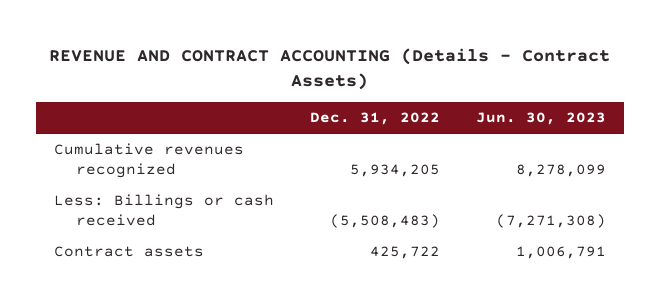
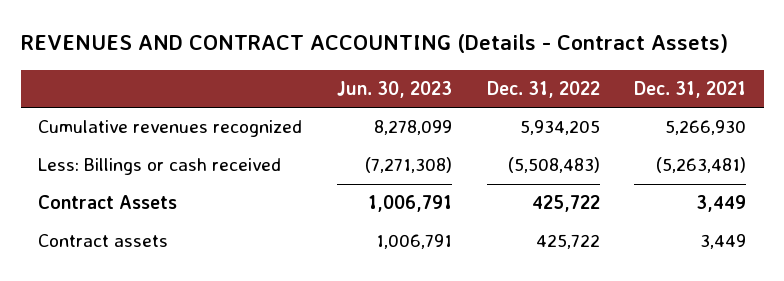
[49,47,611,90] REVENUE AND CONTRACT ACCOUNTING (Details - Contract Assets) -> [20,34,728,54] REVENUES AND CONTRACT ACCOUNTING (Details - Contract Assets)
none -> [634,81,747,99] Dec. 31, 2021
none -> [37,195,177,210] Contract Assets

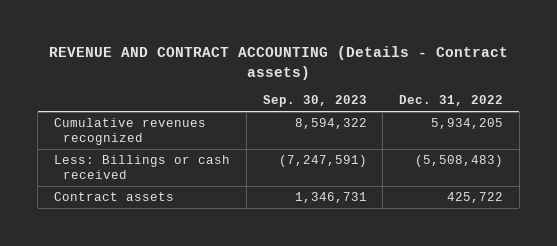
[20,34,728,54] REVENUES AND CONTRACT ACCOUNTING (Details - Contract Assets) -> [48,46,508,80] REVENUE AND CONTRACT ACCOUNTING (Details - Contract assets)
[336,81,452,99] Jun. 30, 2023 -> none
[634,81,747,99] Dec. 31, 2021 -> none
none -> [262,95,367,108] Sep. 30, 2023
[37,195,177,210] Contract Assets -> none

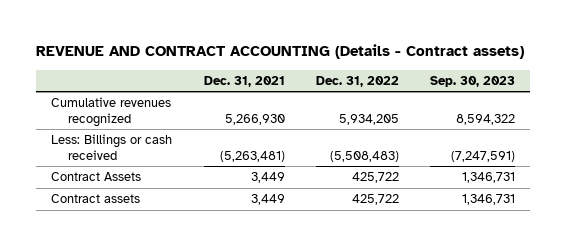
none -> [203,76,285,88] Dec. 31, 2021
none -> [51,172,142,182] Contract Assets

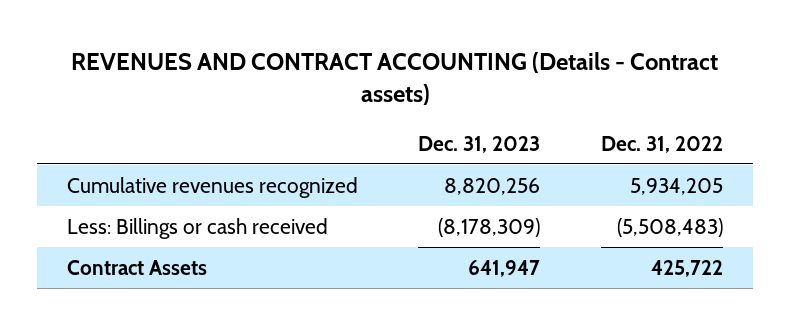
[35,44,524,60] REVENUE AND CONTRACT ACCOUNTING (Details - Contract assets) -> [70,51,718,106] REVENUES AND CONTRACT ACCOUNTING (Details - Contract assets)
[203,76,285,88] Dec. 31, 2021 -> none
[429,76,515,88] Sep. 30, 2023 -> none
none -> [418,135,541,153] Dec. 31, 2023
[51,194,141,204] Contract assets -> none

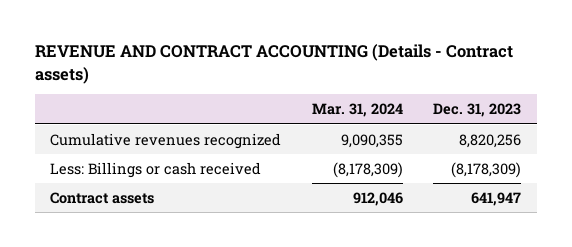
[70,51,718,106] REVENUES AND CONTRACT ACCOUNTING (Details - Contract assets) -> [34,44,513,84] REVENUE AND CONTRACT ACCOUNTING (Details - Contract assets)
[600,135,723,153] Dec. 31, 2022 -> none
none -> [311,103,403,118] Mar. 31, 2024
[67,259,208,275] Contract Assets -> [50,191,155,204] Contract assets

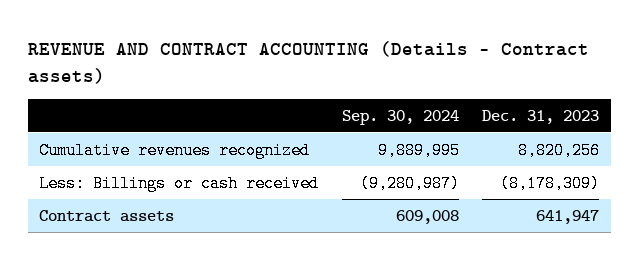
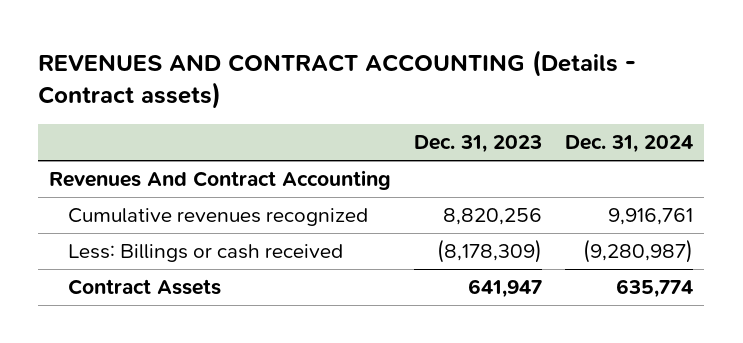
[27,40,589,84] REVENUE AND CONTRACT ACCOUNTING (Details - Contract assets) -> [38,49,637,110] REVENUES AND CONTRACT ACCOUNTING (Details - Contract assets)
[341,109,459,125] Sep. 30, 2024 -> none
none -> [565,135,694,154] Dec. 31, 2024
none -> [49,170,392,191] Revenues And Contract Accounting
[39,209,175,222] Contract assets -> [68,279,222,296] Contract Assets

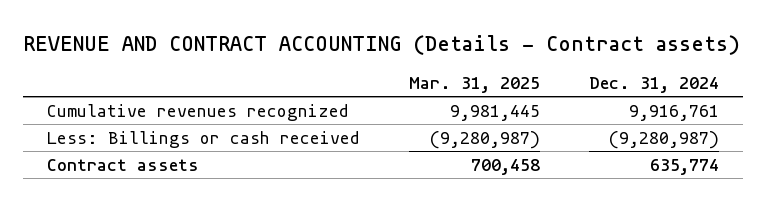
[38,49,637,110] REVENUES AND CONTRACT ACCOUNTING (Details - Contract assets) -> [22,34,740,55] REVENUE AND CONTRACT ACCOUNTING (Details - Contract assets)
[414,135,543,154] Dec. 31, 2023 -> none
none -> [408,76,540,93] Mar. 31, 2025
[49,170,392,191] Revenues And Contract Accounting -> none
[68,279,222,296] Contract Assets -> [47,158,200,171] Contract assets

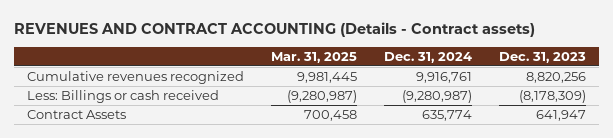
[22,34,740,55] REVENUE AND CONTRACT ACCOUNTING (Details - Contract assets) -> [13,21,535,37] REVENUES AND CONTRACT ACCOUNTING (Details - Contract assets)
none -> [498,51,586,63] Dec. 31, 2023
[47,158,200,171] Contract assets -> [27,110,127,120] Contract Assets

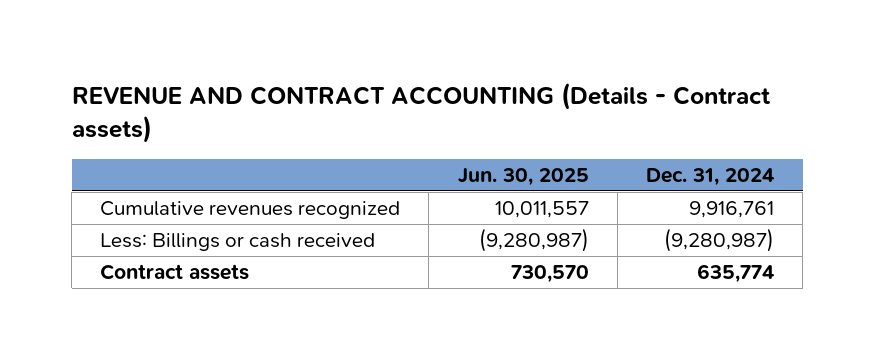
[13,21,535,37] REVENUES AND CONTRACT ACCOUNTING (Details - Contract assets) -> [71,82,771,144] REVENUE AND CONTRACT ACCOUNTING (Details - Contract assets)
[271,51,358,63] Mar. 31, 2025 -> none
[498,51,586,63] Dec. 31, 2023 -> none
none -> [457,167,589,186] Jun. 30, 2025
[27,110,127,120] Contract Assets -> [100,264,250,281] Contract assets

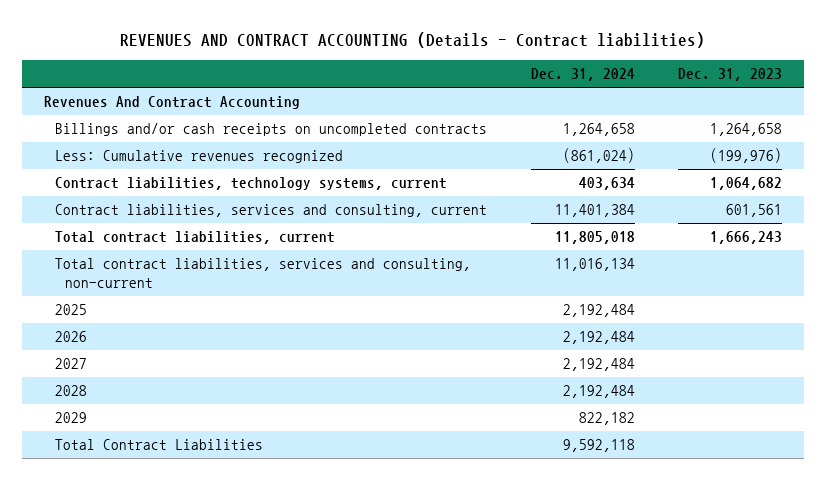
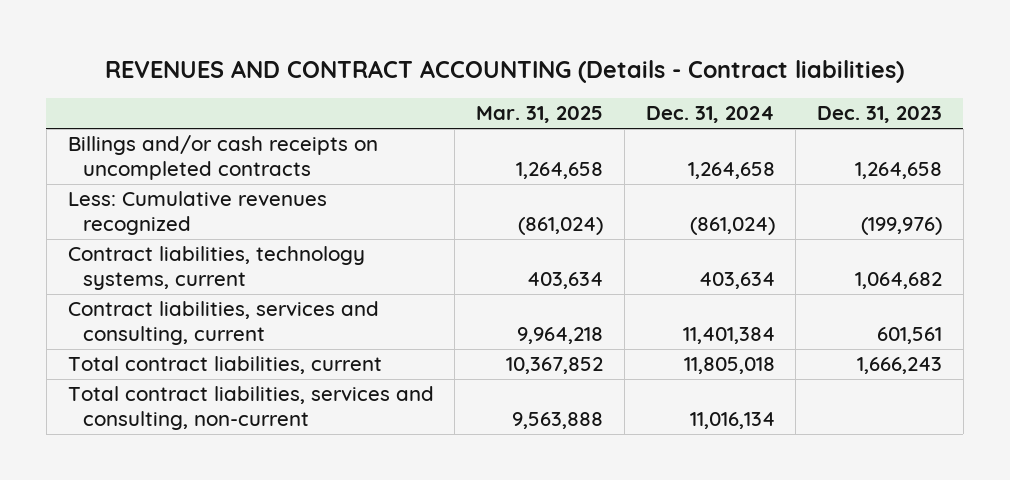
none -> [476,106,604,124] Mar. 31, 2025
[44,96,301,110] Revenues And Contract Accounting -> none
[54,304,87,316] 2025 -> none
[54,331,87,343] 2026 -> none
[54,358,87,370] 2027 -> none
[54,385,87,397] 2028 -> none
[54,412,87,424] 2029 -> none
[54,439,263,451] Total Contract Liabilities -> none

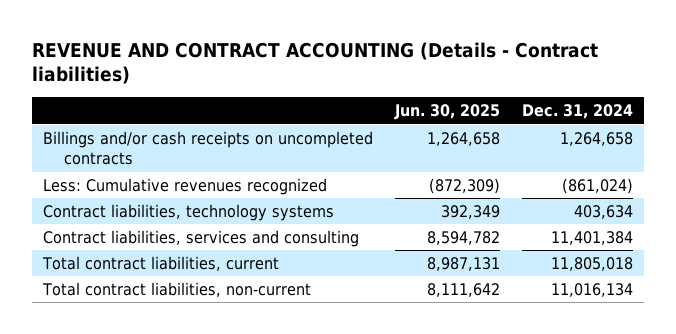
[104,59,904,83] REVENUES AND CONTRACT ACCOUNTING (Details - Contract liabilities) -> [31,41,598,85] REVENUE AND CONTRACT ACCOUNTING (Details - Contract liabilities)
[476,106,604,124] Mar. 31, 2025 -> none
[817,106,943,124] Dec. 31, 2023 -> none
none -> [393,104,500,121] Jun. 30, 2025
[67,246,365,290] Contract liabilities, technology systems, current -> [42,203,334,221] Contract liabilities, technology systems
[67,301,379,345] Contract liabilities, services and consulting, current -> [42,229,359,247] Contract liabilities, services and consulting
[67,386,434,430] Total contract liabilities, services and consulting, non-current -> [41,281,311,297] Total contract liabilities, non-current

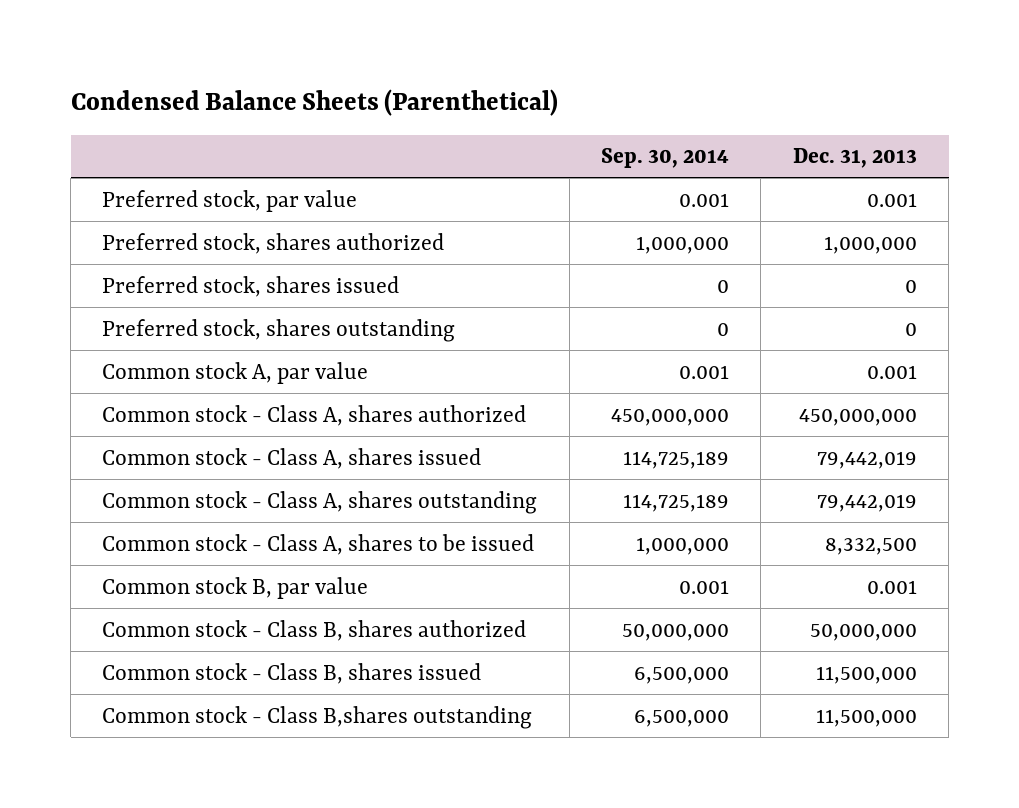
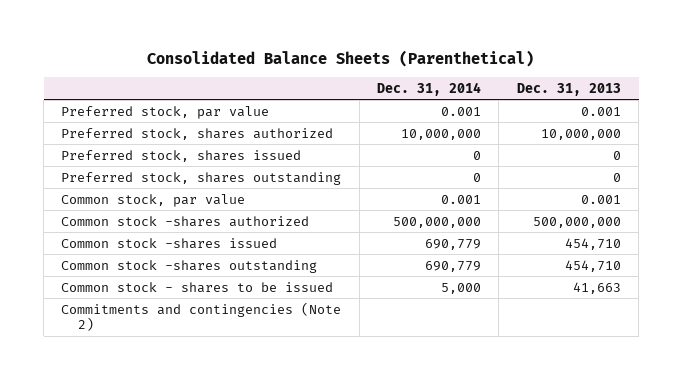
[70,88,558,116] Condensed Balance Sheets (Parenthetical) -> [147,50,535,68] Consolidated Balance Sheets (Parenthetical)
[601,148,730,169] Sep. 30, 2014 -> none
none -> [377,81,482,96] Dec. 31, 2014
[823,235,917,254] 1,000,000 -> [540,128,621,140] 10,000,000
[102,576,369,599] Common stock B, par value -> none
[102,619,527,641] Common stock - Class B, shares authorized -> none
[102,662,482,684] Common stock - Class B, shares issued -> none
[102,705,533,729] Common stock - Class B,shares outstanding -> none
[102,361,369,384] Common stock A, par value -> [61,193,246,207] Common stock, par value
[102,404,527,426] Common stock - Class A, shares authorized -> [61,215,310,227] Common stock -shares authorized
[798,408,917,426] 450,000,000 -> [532,216,621,228] 500,000,000
[102,447,482,469] Common stock - Class A, shares issued -> [61,237,278,249] Common stock -shares issued
[816,450,917,469] 79,442,019 -> [564,237,621,250] 454,710
[102,490,538,514] Common stock - Class A, shares outstanding -> [61,259,318,273] Common stock -shares outstanding
[816,493,917,512] 79,442,019 -> [564,259,621,272] 454,710
[102,533,535,555] Common stock - Class A, shares to be issued -> [61,281,334,293] Common stock - shares to be issued
[824,537,917,555] 8,332,500 -> [572,281,621,294] 41,663
none -> [61,301,342,332] Commitments and contingencies (Note 2)

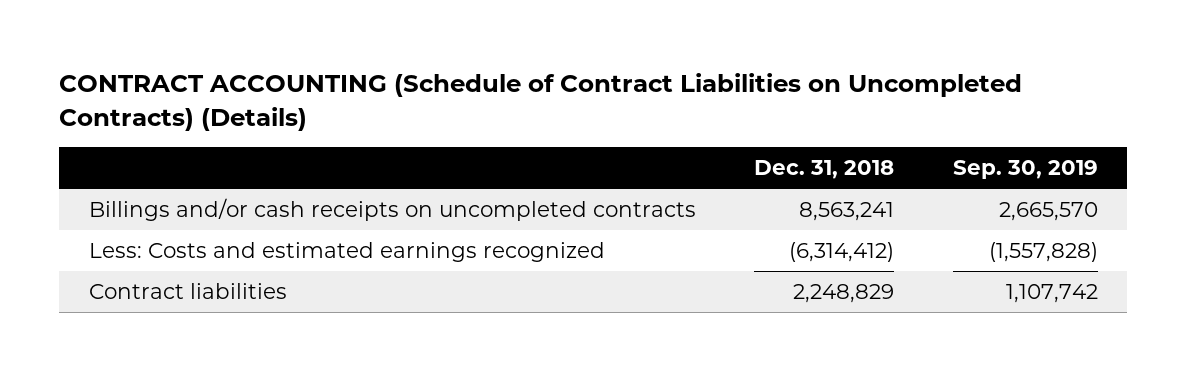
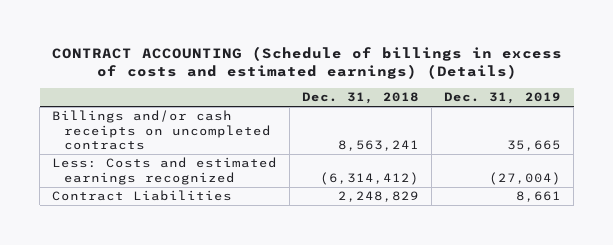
[59,73,1023,131] CONTRACT ACCOUNTING (Schedule of Contract Liabilities on Uncompleted Contracts) (Details) -> [51,45,562,80] CONTRACT ACCOUNTING (Schedule of billings in excess of costs and estimated earnings) (Details)
[952,160,1098,180] Sep. 30, 2019 -> none
none -> [444,92,562,105] Dec. 31, 2019
[88,283,287,300] Contract liabilities -> [52,190,233,202] Contract Liabilities

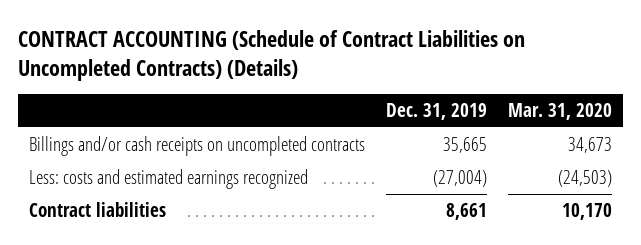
[51,45,562,80] CONTRACT ACCOUNTING (Schedule of billings in excess of costs and estimated earnings) (Details) -> [18,29,526,81] CONTRACT ACCOUNTING (Schedule of Contract Liabilities on Uncompleted Contracts) (Details)
[302,92,420,105] Dec. 31, 2018 -> none
none -> [508,103,613,121] Mar. 31, 2020
[52,157,278,185] Less: Costs and estimated earnings recognized -> [28,168,308,189] Less: costs and estimated earnings recognized
[52,190,233,202] Contract Liabilities -> [28,201,166,217] Contract liabilities

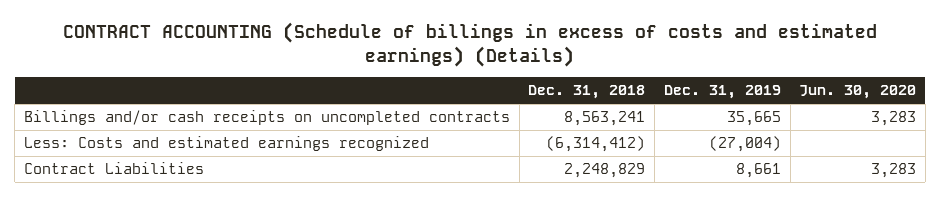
[18,29,526,81] CONTRACT ACCOUNTING (Schedule of Contract Liabilities on Uncompleted Contracts) (Details) -> [63,22,878,67] CONTRACT ACCOUNTING (Schedule of billings in excess of costs and estimated earnings) (Details)
[508,103,613,121] Mar. 31, 2020 -> none
none -> [528,85,646,100] Dec. 31, 2018
none -> [799,85,917,100] Jun. 30, 2020
[28,168,308,189] Less: costs and estimated earnings recognized -> [23,136,429,152] Less: Costs and estimated earnings recognized
[28,201,166,217] Contract liabilities -> [23,162,204,175] Contract Liabilities

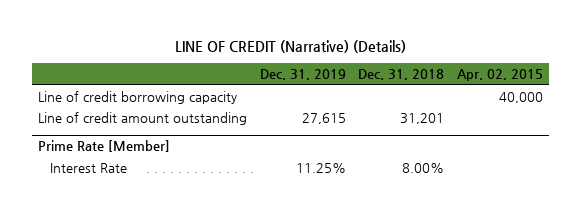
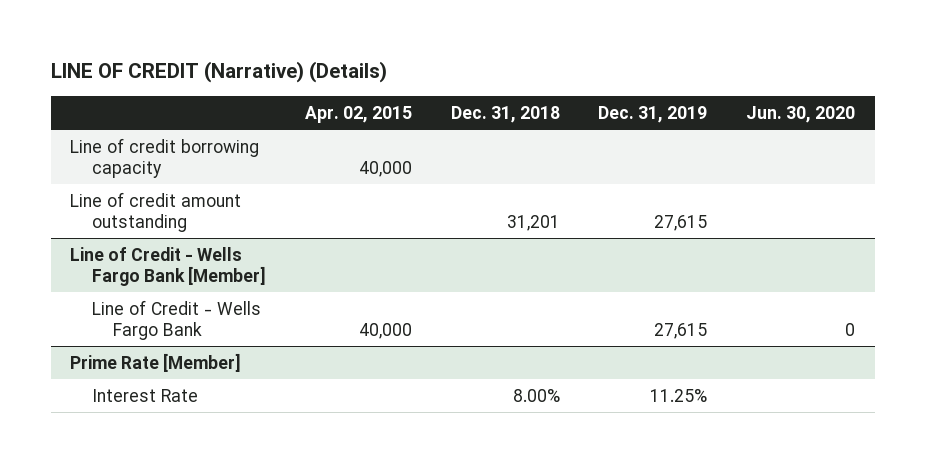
none -> [746,105,856,123] Jun. 30, 2020
none -> [70,246,266,286] Line of Credit - Wells Fargo Bank [Member]
none -> [91,299,261,340] Line of Credit - Wells Fargo Bank

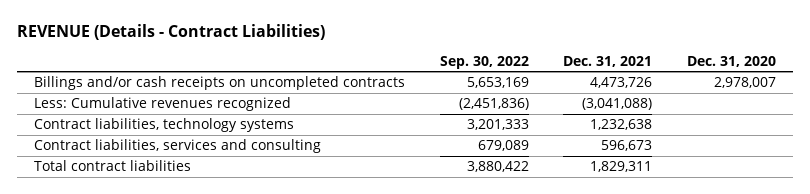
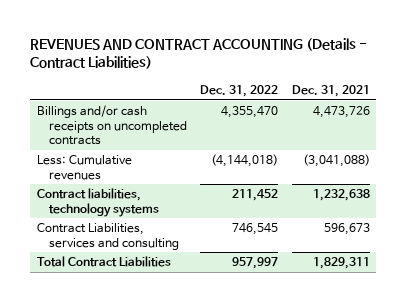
[16,24,325,41] REVENUE (Details - Contract Liabilities) -> [29,37,367,70] REVENUES AND CONTRACT ACCOUNTING (Details - Contract Liabilities)
[439,55,529,69] Sep. 30, 2022 -> none
[686,55,776,67] Dec. 31, 2020 -> none
none -> [200,84,279,97] Dec. 31, 2022
[33,97,291,112] Less: Cumulative revenues recognized -> [36,155,132,180] Less: Cumulative revenues
[33,139,321,154] Contract liabilities, services and consulting -> [36,223,180,250] Contract Liabilities, services and consulting
[33,160,191,172] Total contract liabilities -> [36,256,171,268] Total Contract Liabilities

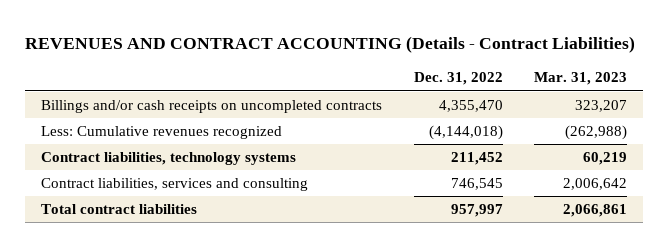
[291,84,370,97] Dec. 31, 2021 -> none
none -> [534,72,628,86] Mar. 31, 2023
[36,155,132,180] Less: Cumulative revenues -> [41,126,283,140] Less: Cumulative revenues recognized
[36,223,180,250] Contract Liabilities, services and consulting -> [41,178,309,192] Contract liabilities, services and consulting
[36,256,171,268] Total Contract Liabilities -> [41,204,198,215] Total contract liabilities

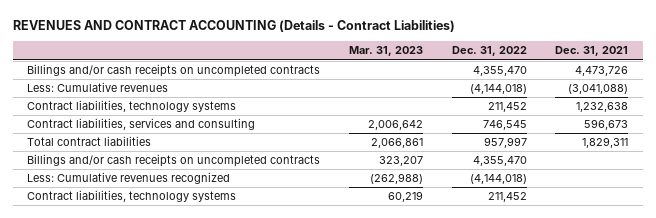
none -> [555,46,629,57] Dec. 31, 2021
none -> [27,64,321,78] Billings and/or cash receipts on uncompleted contracts
none -> [27,82,169,93] Less: Cumulative revenues
none -> [27,100,237,113] Contract liabilities, technology systems
[41,178,309,192] Contract liabilities, services and consulting -> [27,118,256,131] Contract liabilities, services and consulting
[41,204,198,215] Total contract liabilities -> [27,136,152,147] Total contract liabilities

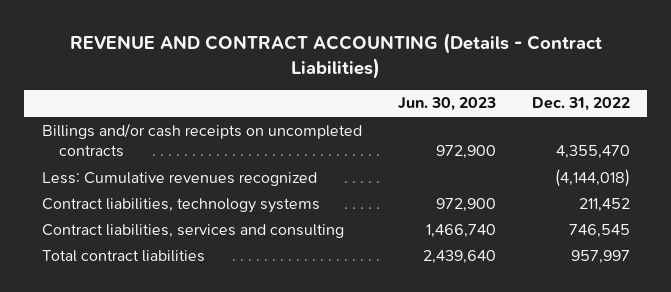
[12,20,455,33] REVENUES AND CONTRACT ACCOUNTING (Details - Contract Liabilities) -> [69,32,602,79] REVENUE AND CONTRACT ACCOUNTING (Details - Contract Liabilities)
[348,46,423,57] Mar. 31, 2023 -> none
[555,46,629,57] Dec. 31, 2021 -> none
none -> [397,97,496,112] Jun. 30, 2023
[27,82,169,93] Less: Cumulative revenues -> none
[27,172,231,185] Less: Cumulative revenues recognized -> [41,171,317,186] Less: Cumulative revenues recognized
[27,154,321,168] Billings and/or cash receipts on uncompleted contracts -> none
[27,190,237,203] Contract liabilities, technology systems -> none

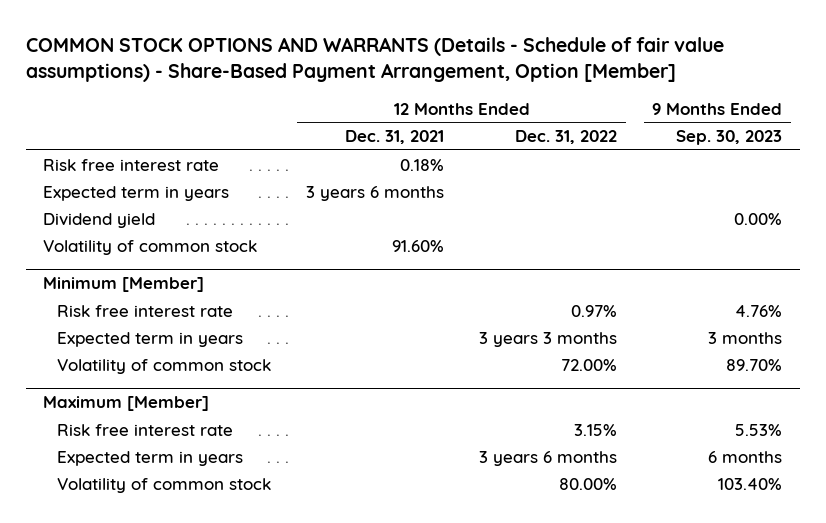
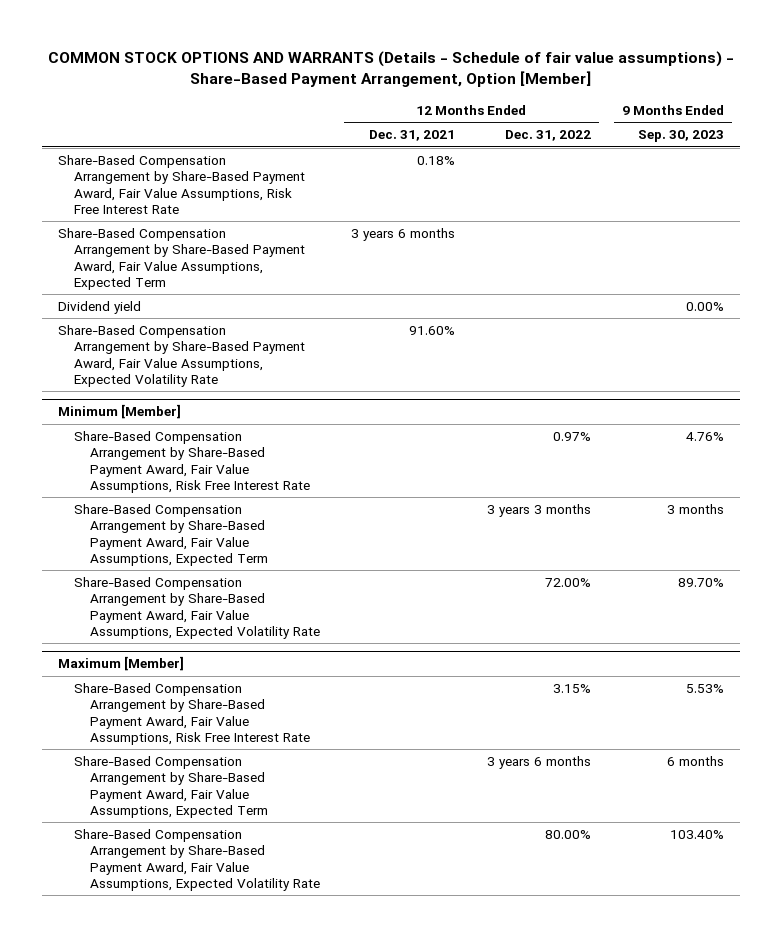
[43,158,220,171] Risk free interest rate -> [58,154,306,214] Share-Based Compensation Arrangement by Share-Based Payment Award, Fair Value Assumptions, Risk Free Interest Rate
[43,185,230,201] Expected term in years -> [58,227,306,290] Share-Based Compensation Arrangement by Share-Based Payment Award, Fair Value Assumptions, Expected Term
[43,239,258,255] Volatility of common stock -> [58,324,306,387] Share-Based Compensation Arrangement by Share-Based Payment Award, Fair Value Assumptions, Expected Volatility Rate
[57,304,234,317] Risk free interest rate -> [74,430,311,493] Share-Based Compensation Arrangement by Share-Based Payment Award, Fair Value Assumptions, Risk Free Interest Rate
[57,331,244,347] Expected term in years -> [74,503,269,566] Share-Based Compensation Arrangement by Share-Based Payment Award, Fair Value Assumptions, Expected Term
[57,358,272,374] Volatility of common stock -> [74,576,321,639] Share-Based Compensation Arrangement by Share-Based Payment Award, Fair Value Assumptions, Expected Volatility Rate
[57,423,234,436] Risk free interest rate -> [74,682,311,745] Share-Based Compensation Arrangement by Share-Based Payment Award, Fair Value Assumptions, Risk Free Interest Rate
[57,450,244,466] Expected term in years -> [74,755,269,818] Share-Based Compensation Arrangement by Share-Based Payment Award, Fair Value Assumptions, Expected Term
[57,477,272,493] Volatility of common stock -> [74,828,321,891] Share-Based Compensation Arrangement by Share-Based Payment Award, Fair Value Assumptions, Expected Volatility Rate

